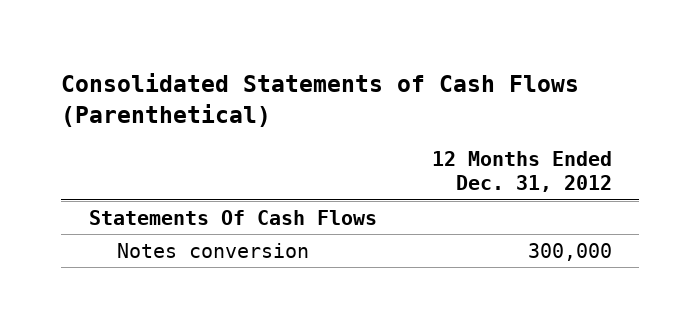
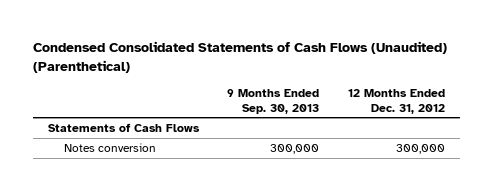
[60,72,579,127] Consolidated Statements of Cash Flows (Parenthetical) -> [33,40,448,73] Condensed Consolidated Statements of Cash Flows (Unaudited) (Parenthetical)
none -> [227,88,320,114] 9 Months Ended Sep. 30, 2013
[88,209,377,225] Statements Of Cash Flows -> [47,122,200,132] Statements of Cash Flows

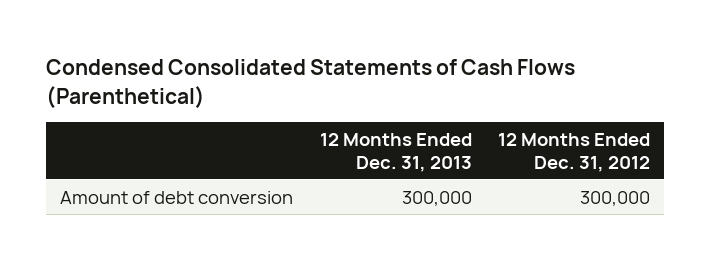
[33,40,448,73] Condensed Consolidated Statements of Cash Flows (Unaudited) (Parenthetical) -> [46,59,576,108] Condensed Consolidated Statements of Cash Flows (Parenthetical)
[227,88,320,114] 9 Months Ended Sep. 30, 2013 -> none
none -> [319,132,472,172] 12 Months Ended Dec. 31, 2013
[47,122,200,132] Statements of Cash Flows -> none
[63,142,156,152] Notes conversion -> [59,190,293,204] Amount of debt conversion

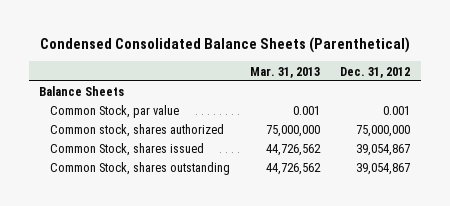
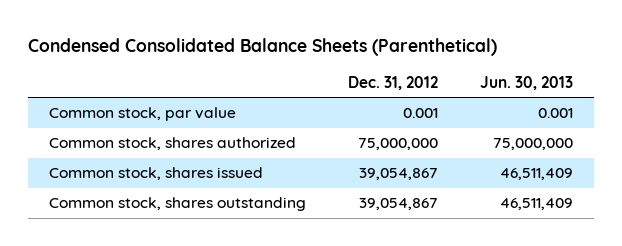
[250,66,321,78] Mar. 31, 2013 -> none
none -> [480,75,574,90] Jun. 30, 2013
[39,86,125,97] Balance Sheets -> none
[50,105,180,119] Common Stock, par value -> [49,107,237,122] Common stock, par value
[50,143,205,157] Common Stock, shares issued -> [49,167,264,181] Common stock, shares issued
[50,162,231,176] Common Stock, shares outstanding -> [49,197,307,212] Common stock, shares outstanding

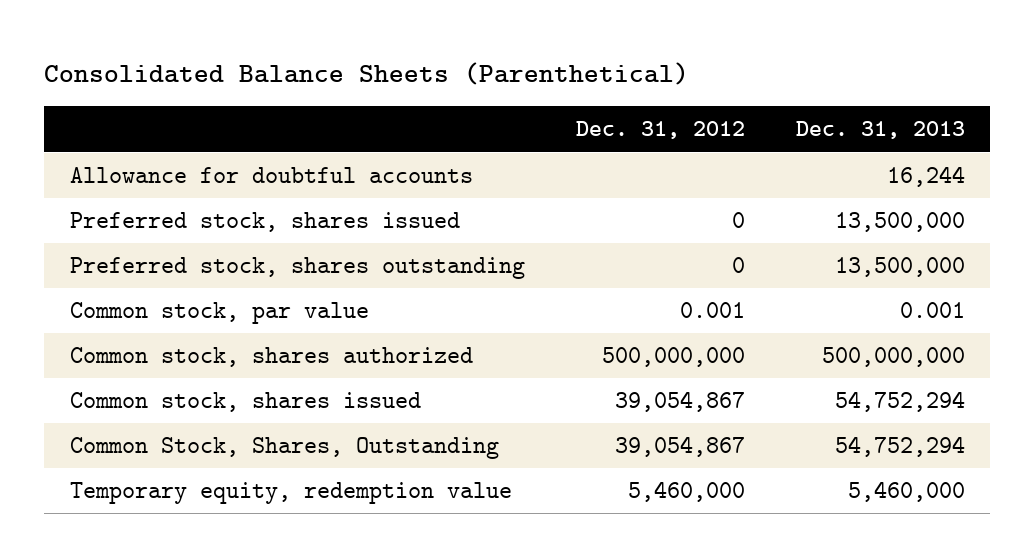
[28,37,498,56] Condensed Consolidated Balance Sheets (Parenthetical) -> [44,61,690,85] Consolidated Balance Sheets (Parenthetical)
[480,75,574,90] Jun. 30, 2013 -> none
none -> [795,121,965,140] Dec. 31, 2013
none -> [69,167,473,184] Allowance for doubtful accounts
none -> [69,212,460,233] Preferred stock, shares issued
none -> [69,257,525,280] Preferred stock, shares outstanding
[358,138,439,151] 75,000,000 -> [601,347,745,368] 500,000,000
[49,197,307,212] Common stock, shares outstanding -> [69,437,499,460] Common Stock, Shares, Outstanding
none -> [69,482,512,505] Temporary equity, redemption value

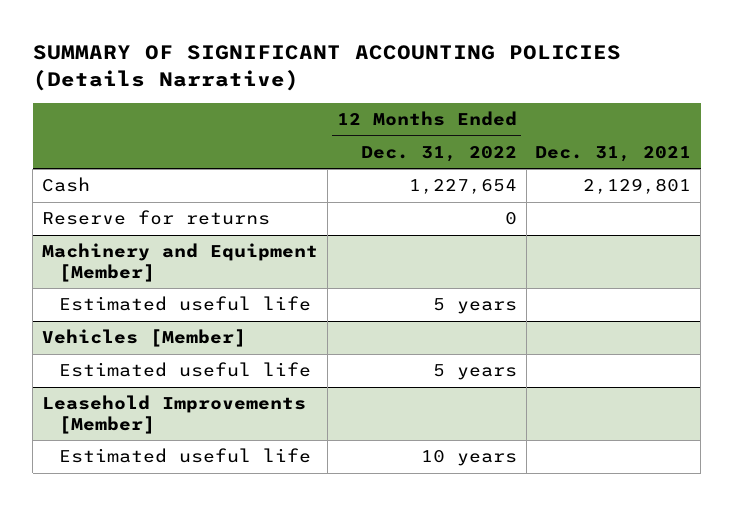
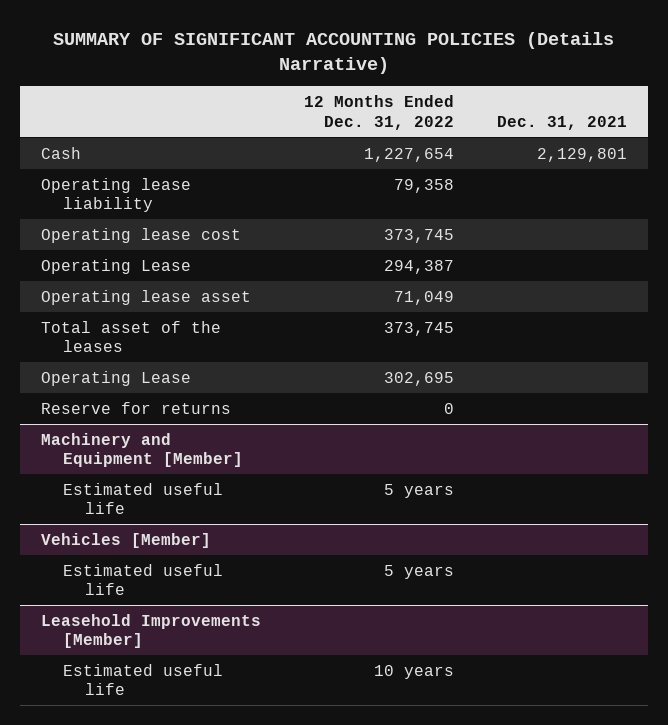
none -> [41,177,192,213] Operating lease liability
none -> [41,227,242,243] Operating lease cost
none -> [41,258,192,274] Operating Lease
none -> [41,289,252,305] Operating lease asset
none -> [41,320,222,353] Total asset of the leases
none -> [41,370,192,386] Operating Lease

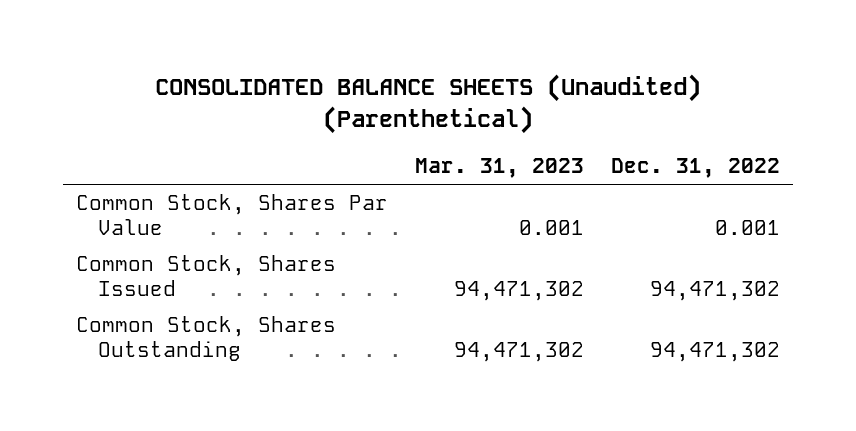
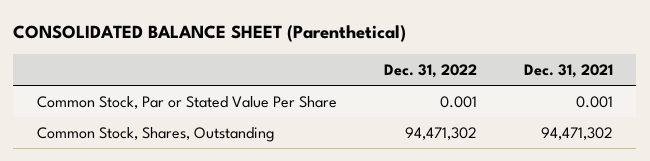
[155,74,702,135] CONSOLIDATED BALANCE SHEETS (Unaudited) (Parenthetical) -> [13,25,407,43] CONSOLIDATED BALANCE SHEET (Parenthetical)
[415,158,585,179] Mar. 31, 2023 -> none
none -> [523,63,613,78] Dec. 31, 2021
[76,255,337,297] Common Stock, Shares Issued -> none
[76,194,389,236] Common Stock, Shares Par Value -> [36,95,337,109] Common Stock, Par or Stated Value Per Share
[76,316,337,362] Common Stock, Shares Outstanding -> [36,126,275,142] Common Stock, Shares, Outstanding

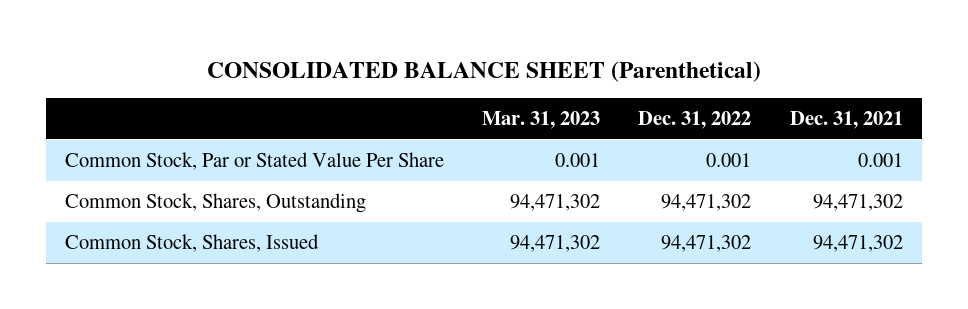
none -> [482,111,601,130] Mar. 31, 2023
none -> [65,234,320,253] Common Stock, Shares, Issued

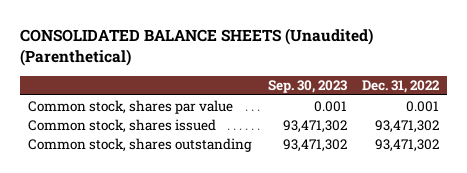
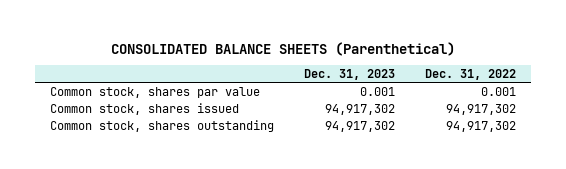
[19,27,373,66] CONSOLIDATED BALANCE SHEETS (Unaudited) (Parenthetical) -> [110,41,455,56] CONSOLIDATED BALANCE SHEETS (Parenthetical)
[267,80,347,94] Sep. 30, 2023 -> none
none -> [303,69,395,81] Dec. 31, 2023
[375,119,440,133] 93,471,302 -> [445,103,516,115] 94,917,302
[375,138,440,152] 93,471,302 -> [445,120,516,132] 94,917,302

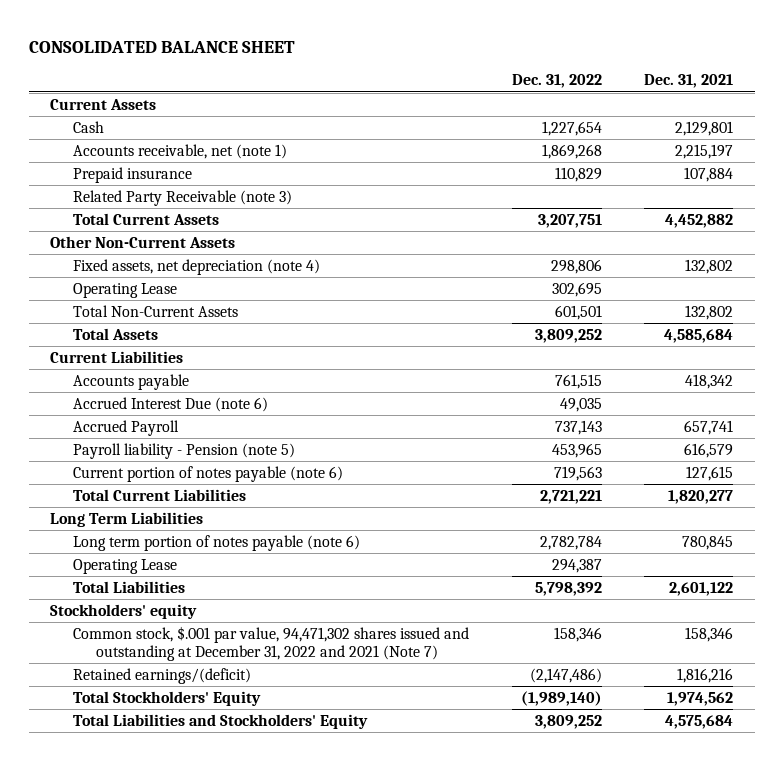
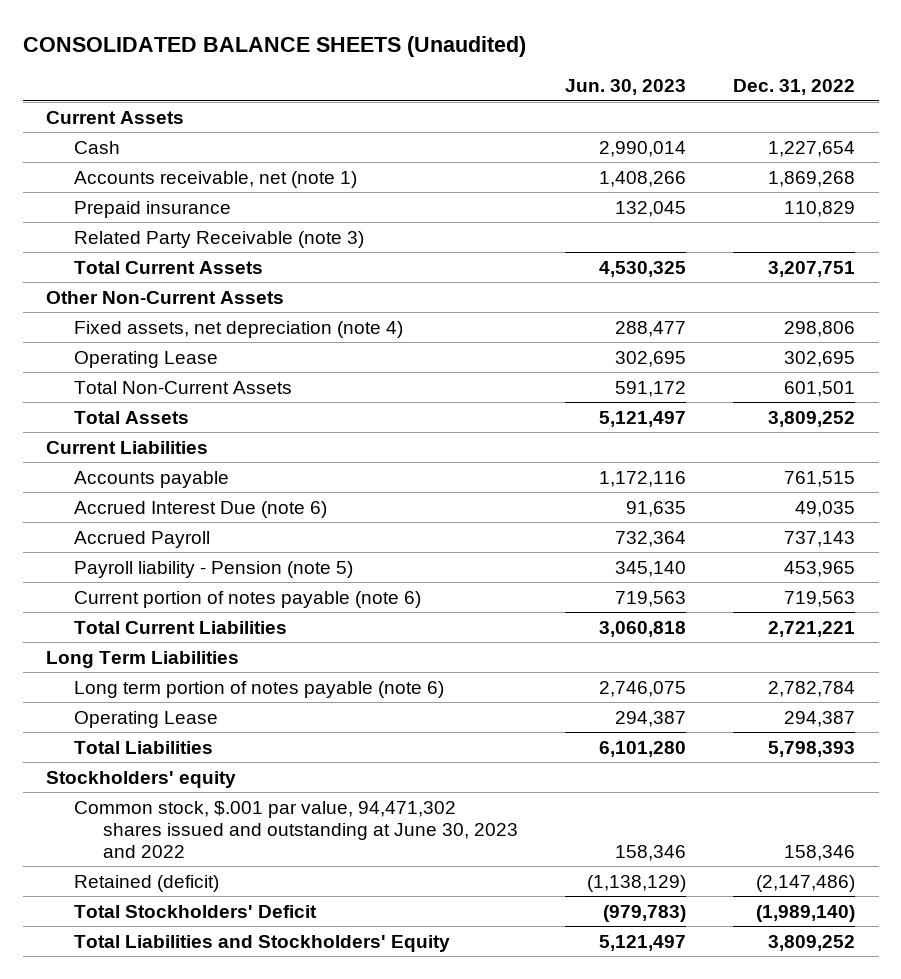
[28,40,295,53] CONSOLIDATED BALANCE SHEET -> [22,35,526,57] CONSOLIDATED BALANCE SHEETS (Unaudited)
[644,74,734,89] Dec. 31, 2021 -> none
none -> [564,79,686,96] Jun. 30, 2023
[534,581,602,596] 5,798,392 -> [768,740,856,757] 5,798,393
[73,625,470,662] Common stock, $.001 par value, 94,471,302 shares issued and outstanding at December 31, 2022 and 2021 (Note 7) -> [74,800,518,858] Common stock, $.001 par value, 94,471,302 shares issued and outstanding at June 30, 2023 and 2022
[73,667,252,684] Retained earnings/(deficit) -> [74,874,220,892] Retained (deficit)
[73,690,262,706] Total Stockholders' Equity -> [74,904,318,918] Total Stockholders' Deficit

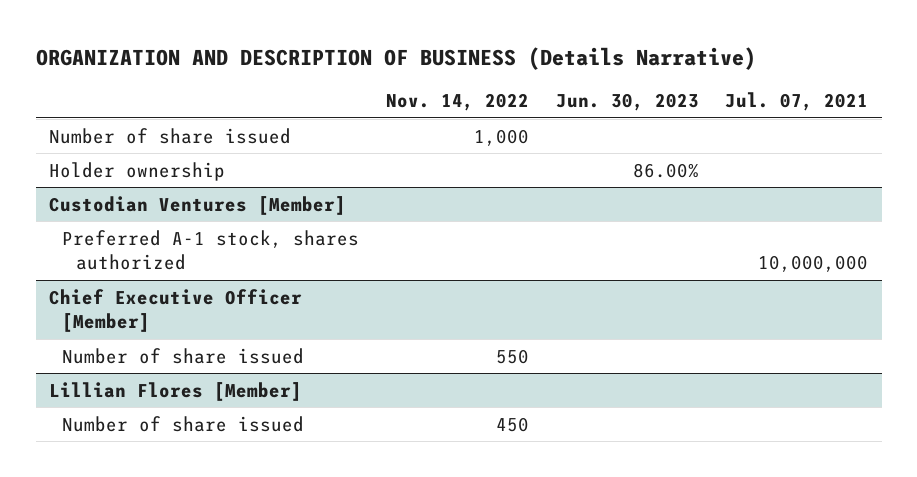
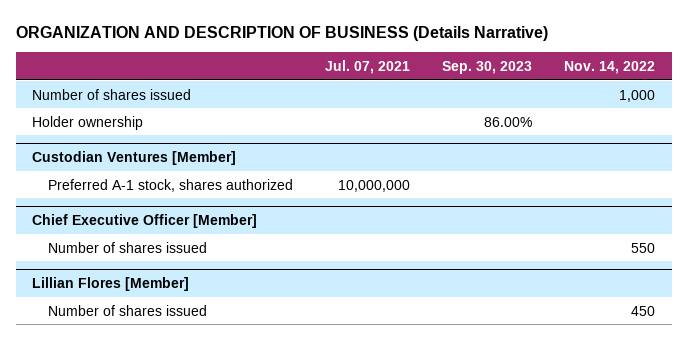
[555,93,699,112] Jun. 30, 2023 -> none
none -> [442,60,533,74] Sep. 30, 2023
[48,127,291,144] Number of share issued -> [32,88,192,100] Number of shares issued
[62,347,305,364] Number of share issued -> [47,241,207,253] Number of shares issued
[62,415,305,432] Number of share issued -> [47,304,207,316] Number of shares issued

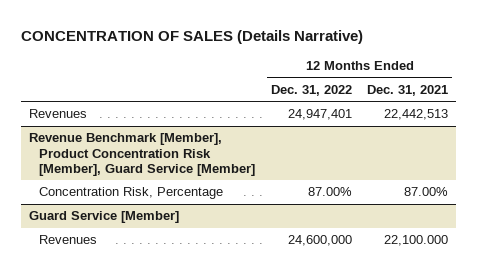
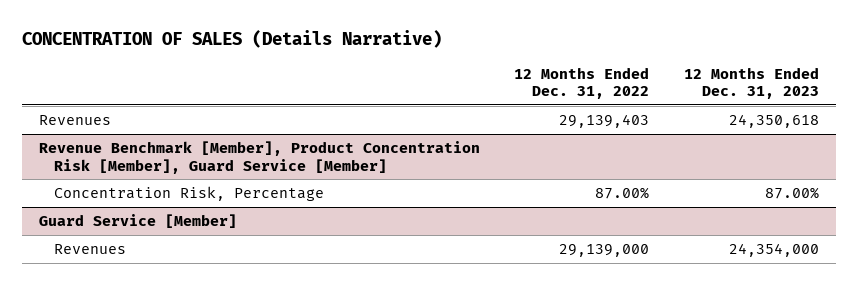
[367,84,449,96] Dec. 31, 2021 -> none
none -> [683,66,819,99] 12 Months Ended Dec. 31, 2023
[287,109,352,121] 24,947,401 -> [559,114,650,129] 29,139,403
[287,235,352,247] 24,600,000 -> [559,244,650,258] 29,139,000

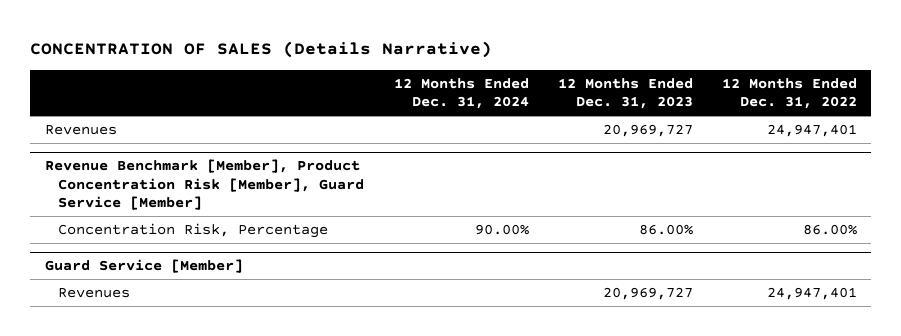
none -> [393,78,529,110] 12 Months Ended Dec. 31, 2024
[559,114,650,129] 29,139,403 -> [766,124,857,138] 24,947,401
[728,114,819,129] 24,350,618 -> [602,124,693,138] 20,969,727
[595,187,650,200] 87.00% -> [802,224,857,236] 86.00%
[764,187,819,200] 87.00% -> [638,224,693,236] 86.00%
[559,244,650,258] 29,139,000 -> [766,287,857,301] 24,947,401
[728,243,819,258] 24,354,000 -> [602,287,693,301] 20,969,727

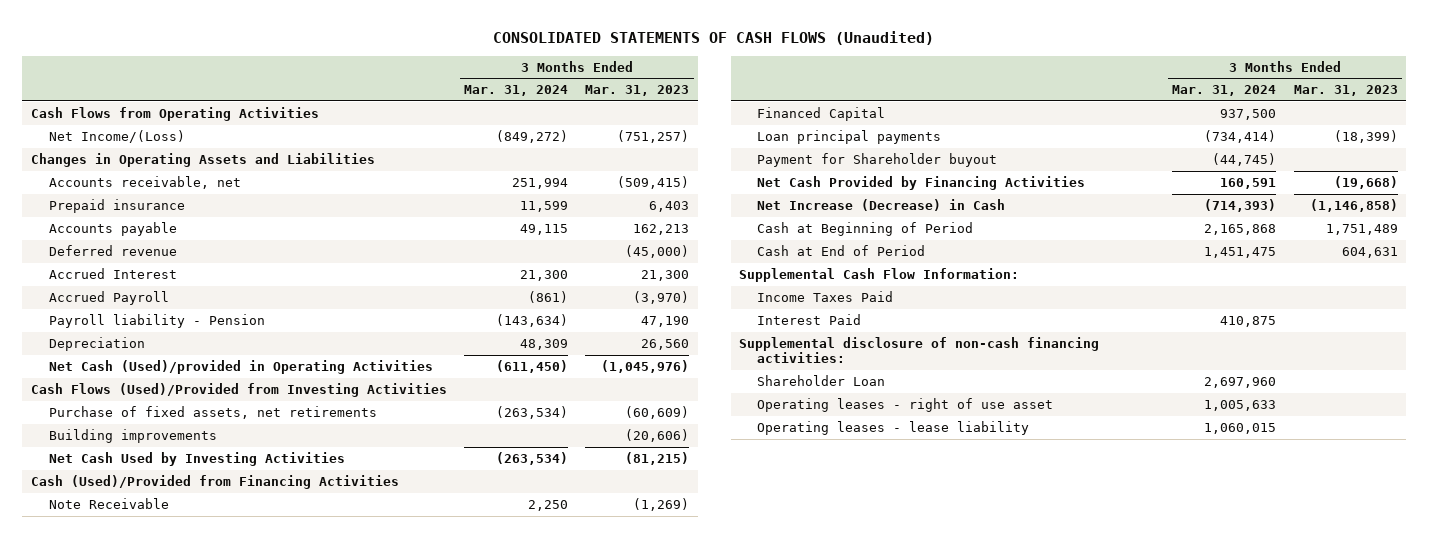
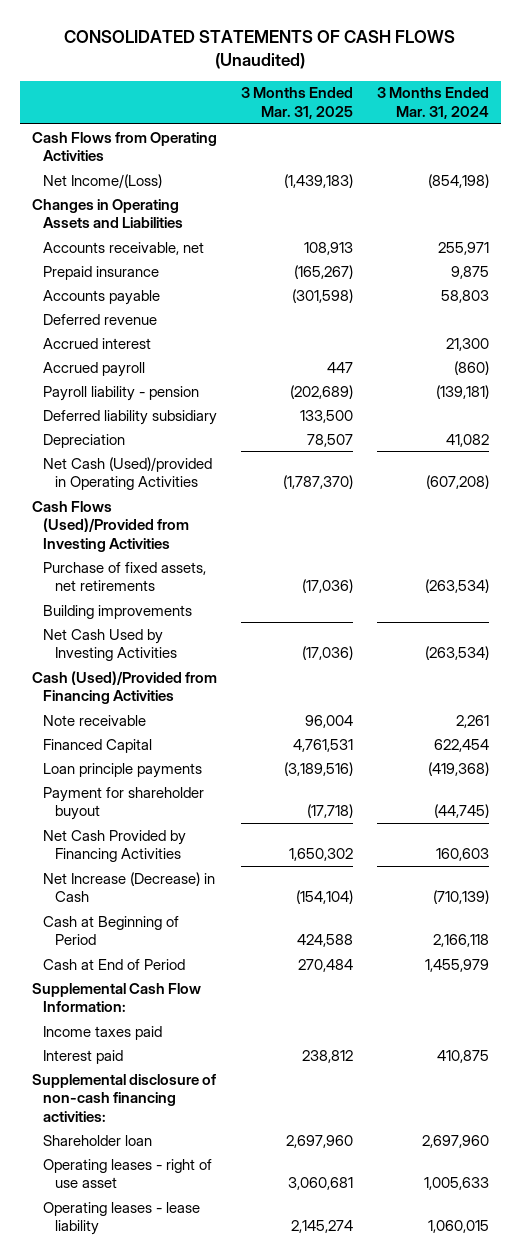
[585,85,690,97] Mar. 31, 2023 -> none
none -> [240,87,353,119] 3 Months Ended Mar. 31, 2025
[496,130,569,144] (849,272) -> [427,173,489,188] (854,198)
[512,178,569,190] 251,994 -> [437,241,489,255] 255,971
[520,201,569,213] 11,599 -> [450,265,489,279] 9,875
[520,224,569,236] 49,115 -> [440,289,489,303] 58,803
[48,268,177,280] Accrued Interest -> [43,337,152,349] Accrued interest
[48,291,169,306] Accrued Payroll -> [43,361,146,377] Accrued payroll
[528,291,569,304] (861) -> [453,360,489,375] (860)
[48,314,265,329] Payroll liability - Pension -> [43,385,200,401] Payroll liability - pension
[496,314,569,328] (143,634) -> [435,384,489,399] (139,181)
none -> [43,409,218,425] Deferred liability subsidiary
[520,339,569,351] 48,309 -> [445,433,489,447] 41,082
[496,360,569,374] (611,450) -> [425,475,489,490] (607,208)
[48,498,169,510] Note Receivable -> [43,714,147,726] Note receivable
[528,500,569,512] 2,250 -> [455,714,489,728] 2,261
[1220,109,1277,121] 937,500 -> [433,738,489,752] 622,454
[757,130,942,145] Loan principal payments -> [43,762,203,778] Loan principle payments
[1204,130,1277,144] (734,414) -> [427,761,489,776] (419,368)
[757,153,998,168] Payment for Shareholder buyout -> [43,786,205,821] Payment for shareholder buyout
[1220,178,1277,190] 160,591 -> [435,848,489,862] 160,603
[1204,199,1277,213] (714,393) -> [432,890,489,905] (710,139)
[1204,224,1277,236] 2,165,868 -> [432,934,489,948] 2,166,118
[1204,247,1277,259] 1,451,475 -> [424,958,489,972] 1,455,979
[757,291,894,303] Income Taxes Paid -> [43,1025,163,1040] Income taxes paid
[757,314,862,326] Interest Paid -> [43,1049,124,1064] Interest paid
[757,375,886,387] Shareholder Loan -> [43,1134,153,1146] Shareholder loan

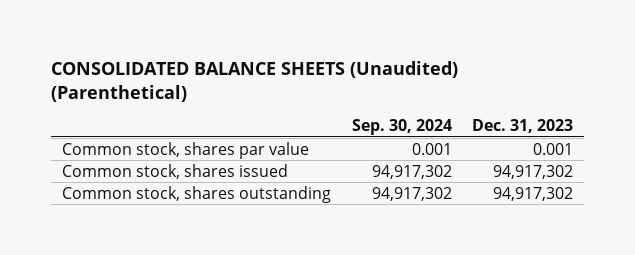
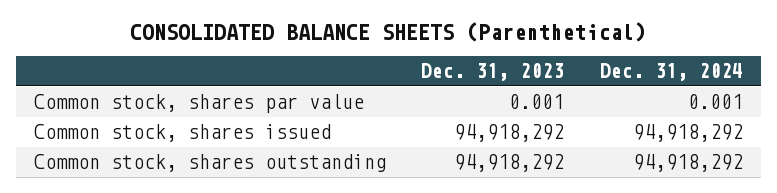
[51,61,459,102] CONSOLIDATED BALANCE SHEETS (Unaudited) (Parenthetical) -> [130,22,647,43] CONSOLIDATED BALANCE SHEETS (Parenthetical)
[351,118,452,135] Sep. 30, 2024 -> none
none -> [600,63,744,82] Dec. 31, 2024
[493,164,574,179] 94,917,302 -> [454,124,565,143] 94,918,292
[493,186,574,201] 94,917,302 -> [454,154,565,173] 94,918,292

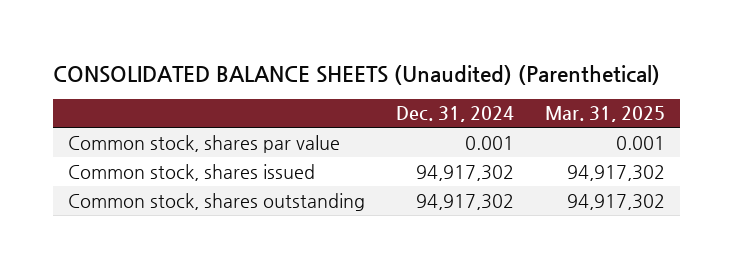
[130,22,647,43] CONSOLIDATED BALANCE SHEETS (Parenthetical) -> [52,64,660,85] CONSOLIDATED BALANCE SHEETS (Unaudited) (Parenthetical)
[421,63,565,82] Dec. 31, 2023 -> none
none -> [544,106,665,123] Mar. 31, 2025
[633,124,744,143] 94,918,292 -> [415,164,514,181] 94,917,302
[633,154,744,173] 94,918,292 -> [415,193,514,210] 94,917,302

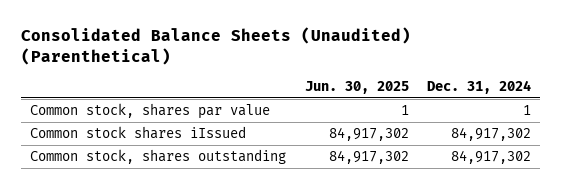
[52,64,660,85] CONSOLIDATED BALANCE SHEETS (Unaudited) (Parenthetical) -> [20,27,411,65] Consolidated Balance Sheets (Unaudited) (Parenthetical)
[544,106,665,123] Mar. 31, 2025 -> none
none -> [304,81,409,95] Jun. 30, 2025
[464,135,514,150] 0.001 -> [523,105,532,116] 1
[68,163,316,181] Common stock, shares issued -> [30,126,247,140] Common stock shares iIssued
[415,164,514,181] 94,917,302 -> [451,127,532,142] 84,917,302
[415,193,514,210] 94,917,302 -> [451,150,532,165] 84,917,302

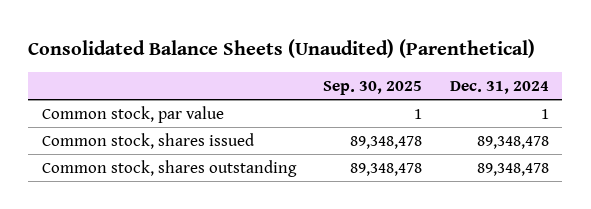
[304,81,409,95] Jun. 30, 2025 -> none
none -> [323,80,423,95] Sep. 30, 2025
[30,103,271,120] Common stock, shares par value -> [41,105,224,123] Common stock, par value
[30,126,247,140] Common stock shares iIssued -> [41,132,254,149] Common stock, shares issued
[451,127,532,142] 84,917,302 -> [476,135,549,149] 89,348,478
[451,150,532,165] 84,917,302 -> [476,162,549,176] 89,348,478

